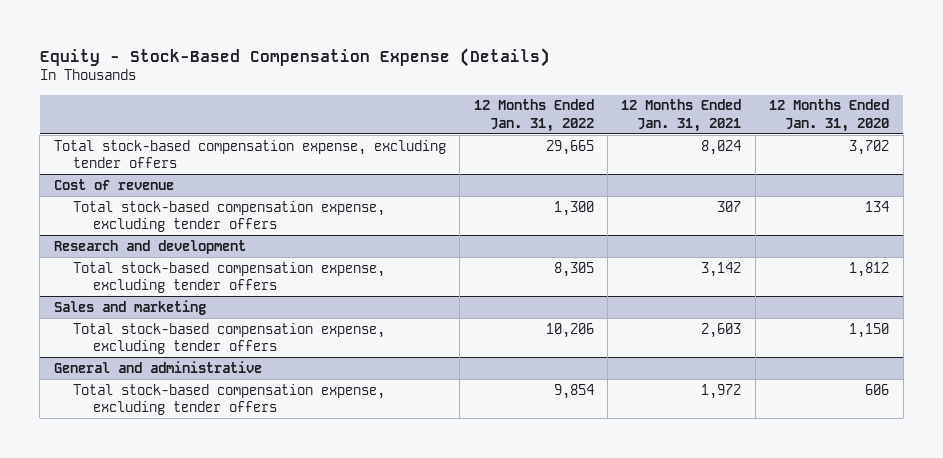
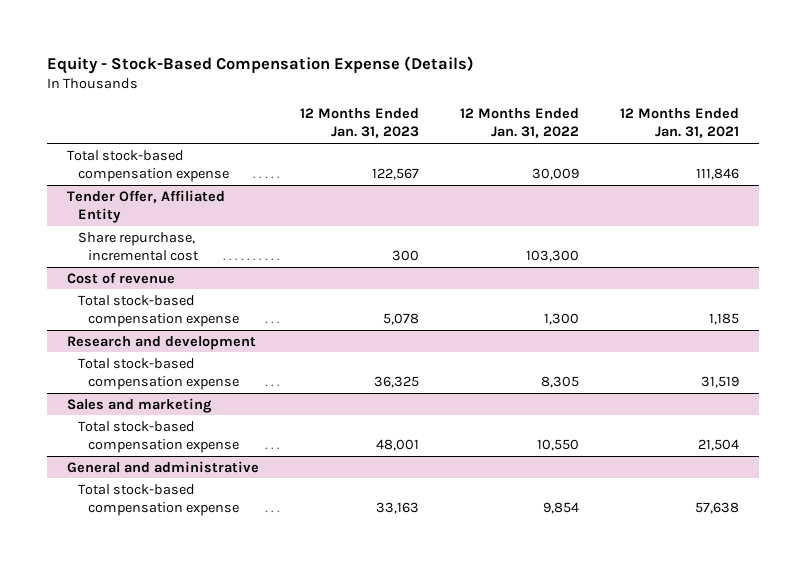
[769,99,890,132] 12 Months Ended Jan. 31, 2020 -> none
none -> [300,108,420,139] 12 Months Ended Jan. 31, 2023
[53,139,446,169] Total stock-based compensation expense, excluding tender offers -> [67,149,229,182] Total stock-based compensation expense
[545,139,594,155] 29,665 -> [531,167,579,180] 30,009
[701,139,742,155] 8,024 -> [695,167,739,180] 111,846
none -> [67,189,226,223] Tender Offer, Affiliated Entity
none -> [77,231,200,261] Share repurchase, incremental cost
[73,200,386,233] Total stock-based compensation expense, excluding tender offers -> [77,294,240,327] Total stock-based compensation expense
[717,200,742,212] 307 -> [708,312,739,325] 1,185
[73,261,386,294] Total stock-based compensation expense, excluding tender offers -> [77,357,240,390] Total stock-based compensation expense
[701,261,742,277] 3,142 -> [700,375,739,388] 31,519
[73,322,386,355] Total stock-based compensation expense, excluding tender offers -> [77,420,240,453] Total stock-based compensation expense
[545,322,594,338] 10,206 -> [536,438,579,451] 10,550
[701,322,742,338] 2,603 -> [697,438,739,451] 21,504
[73,383,386,416] Total stock-based compensation expense, excluding tender offers -> [77,483,240,516] Total stock-based compensation expense
[701,383,742,399] 1,972 -> [694,501,739,514] 57,638

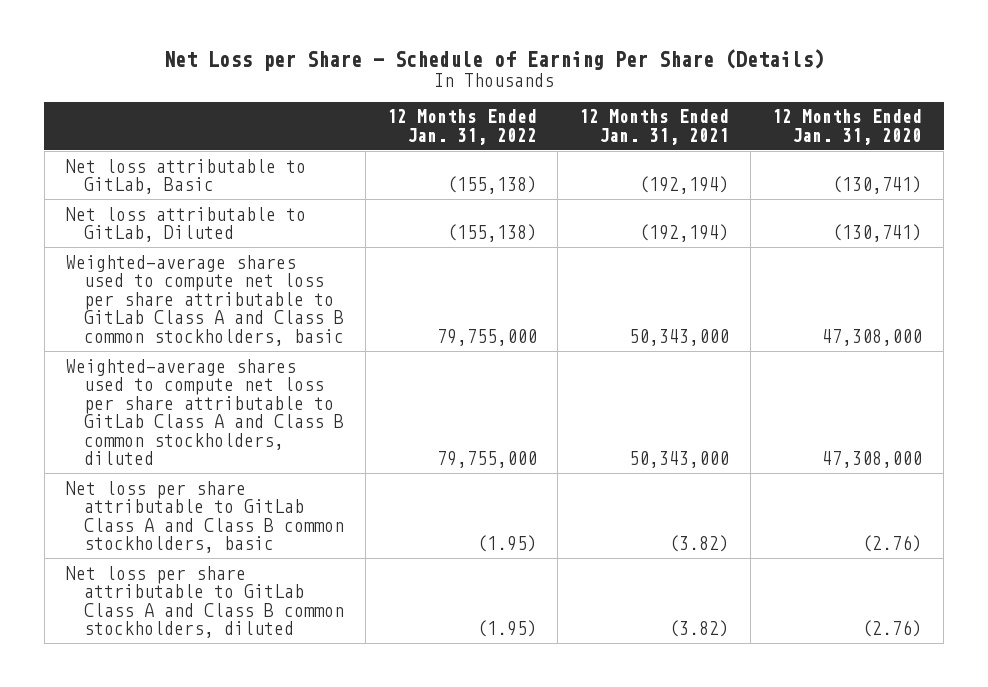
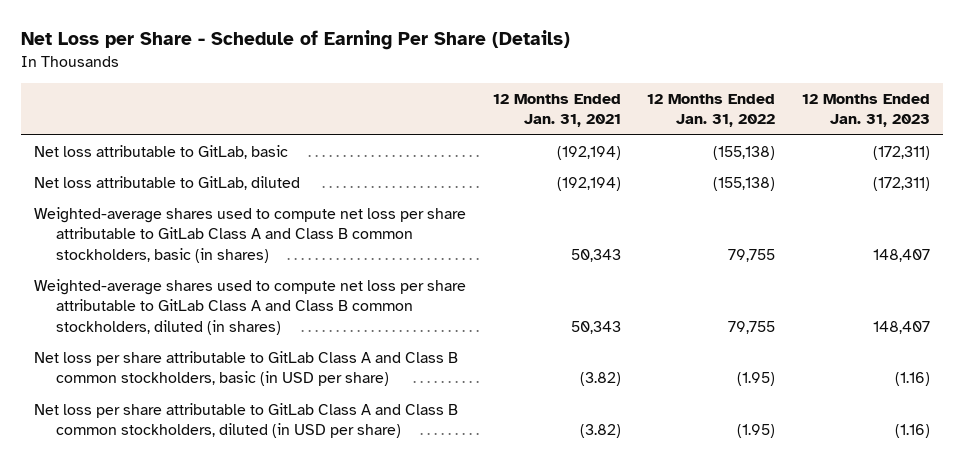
[772,109,923,145] 12 Months Ended Jan. 31, 2020 -> none
none -> [801,93,930,128] 12 Months Ended Jan. 31, 2023
[65,158,306,195] Net loss attributable to GitLab, Basic -> [34,145,289,160] Net loss attributable to GitLab, basic
[65,206,306,243] Net loss attributable to GitLab, Diluted -> [34,176,301,191] Net loss attributable to GitLab, diluted
[65,254,344,346] Weighted-average shares used to compute net loss per share attributable to GitLab Class A and Class B common stockholders, basic -> [34,207,467,263] Weighted-average shares used to compute net loss per share attributable to GitLab Class A and Class B common stockholders, basic (in shares)
[436,328,537,346] 79,755,000 -> [728,248,776,262] 79,755
[629,328,730,346] 50,343,000 -> [570,248,621,262] 50,343
[65,358,344,466] Weighted-average shares used to compute net loss per share attributable to GitLab Class A and Class B common stockholders, diluted -> [34,279,467,335] Weighted-average shares used to compute net loss per share attributable to GitLab Class A and Class B common stockholders, diluted (in shares)
[436,451,537,469] 79,755,000 -> [728,320,776,334] 79,755
[629,451,730,469] 50,343,000 -> [570,320,621,334] 50,343
[65,480,344,554] Net loss per share attributable to GitLab Class A and Class B common stockholders, basic -> [34,351,459,387] Net loss per share attributable to GitLab Class A and Class B common stockholders, basic (in USD per share)
[65,565,344,639] Net loss per share attributable to GitLab Class A and Class B common stockholders, diluted -> [34,403,459,439] Net loss per share attributable to GitLab Class A and Class B common stockholders, diluted (in USD per share)

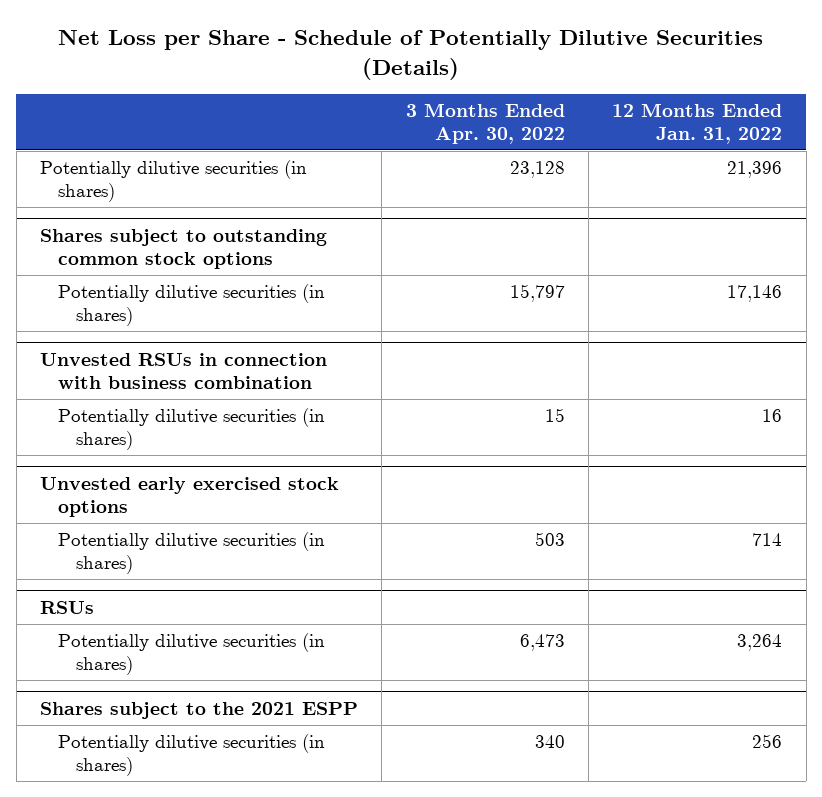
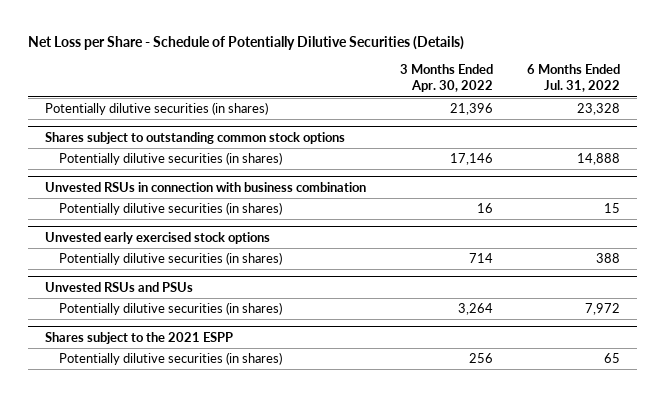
[612,102,783,144] 12 Months Ended Jan. 31, 2022 -> none
none -> [527,64,621,93] 6 Months Ended Jul. 31, 2022
[509,161,565,179] 23,128 -> [450,103,494,116] 21,396
[509,284,565,303] 15,797 -> [450,153,494,166] 17,146
[544,408,565,423] 15 -> [477,203,494,214] 16
[40,600,95,614] RSUs -> none
[534,532,565,547] 503 -> [469,253,494,264] 714
none -> [45,282,194,293] Unvested RSUs and PSUs
[519,634,565,652] 6,473 -> [458,303,494,316] 3,264
[534,735,565,749] 340 -> [469,353,494,364] 256

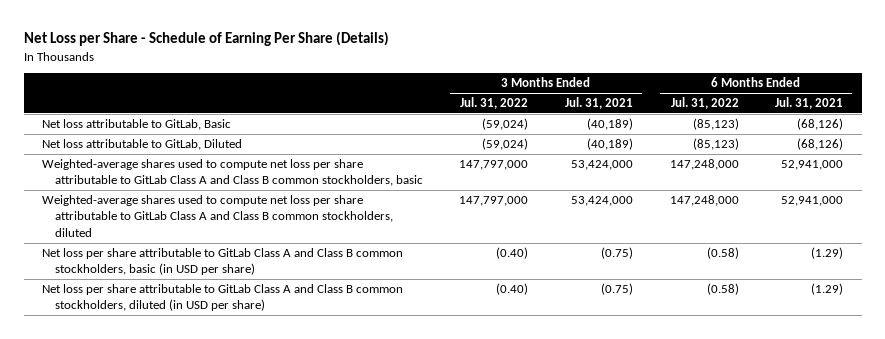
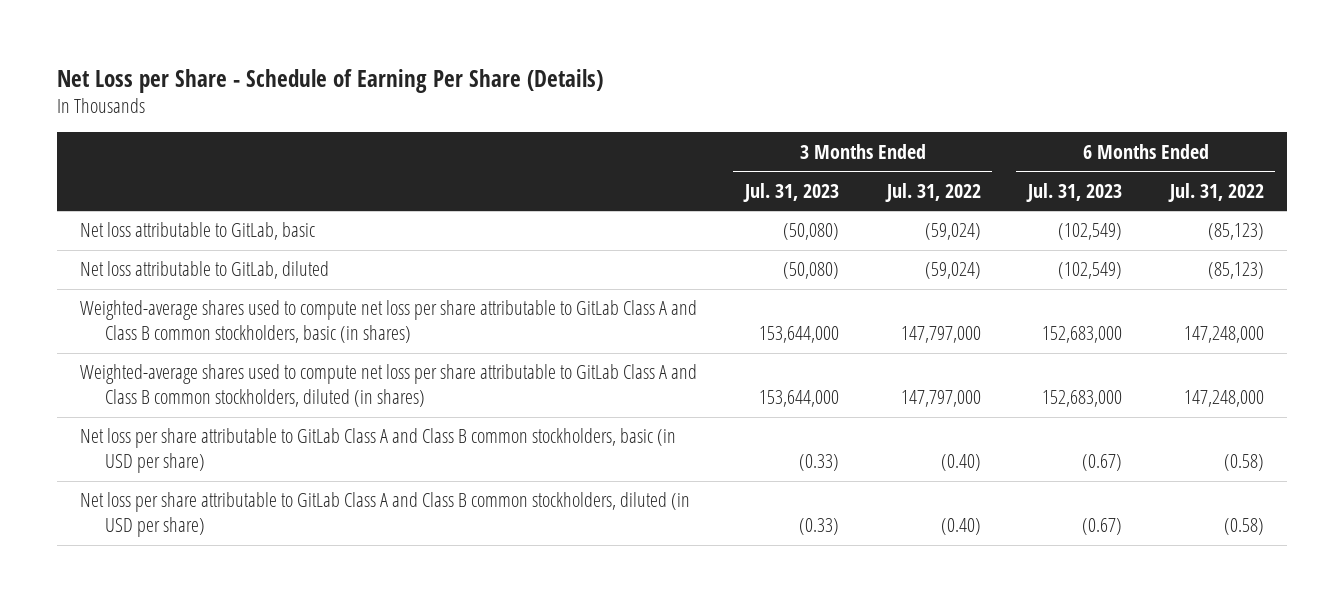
[564,97,633,110] Jul. 31, 2021 -> none
[775,97,844,110] Jul. 31, 2021 -> none
none -> [742,182,839,202] Jul. 31, 2023
none -> [1026,182,1123,202] Jul. 31, 2023
[41,119,231,131] Net loss attributable to GitLab, Basic -> [80,222,316,241] Net loss attributable to GitLab, basic
[41,139,242,151] Net loss attributable to GitLab, Diluted -> [80,261,330,280] Net loss attributable to GitLab, diluted
[41,159,423,187] Weighted-average shares used to compute net loss per share attributable to GitLab Class A and Class B common stockholders, basic -> [80,300,698,344] Weighted-average shares used to compute net loss per share attributable to GitLab Class A and Class B common stockholders, basic (in shares)
[41,195,393,237] Weighted-average shares used to compute net loss per share attributable to GitLab Class A and Class B common stockholders, diluted -> [80,364,698,408] Weighted-average shares used to compute net loss per share attributable to GitLab Class A and Class B common stockholders, diluted (in shares)

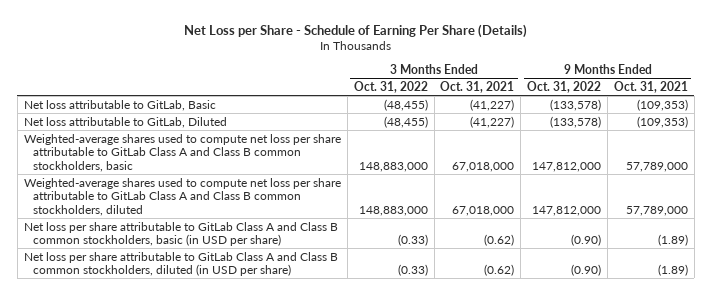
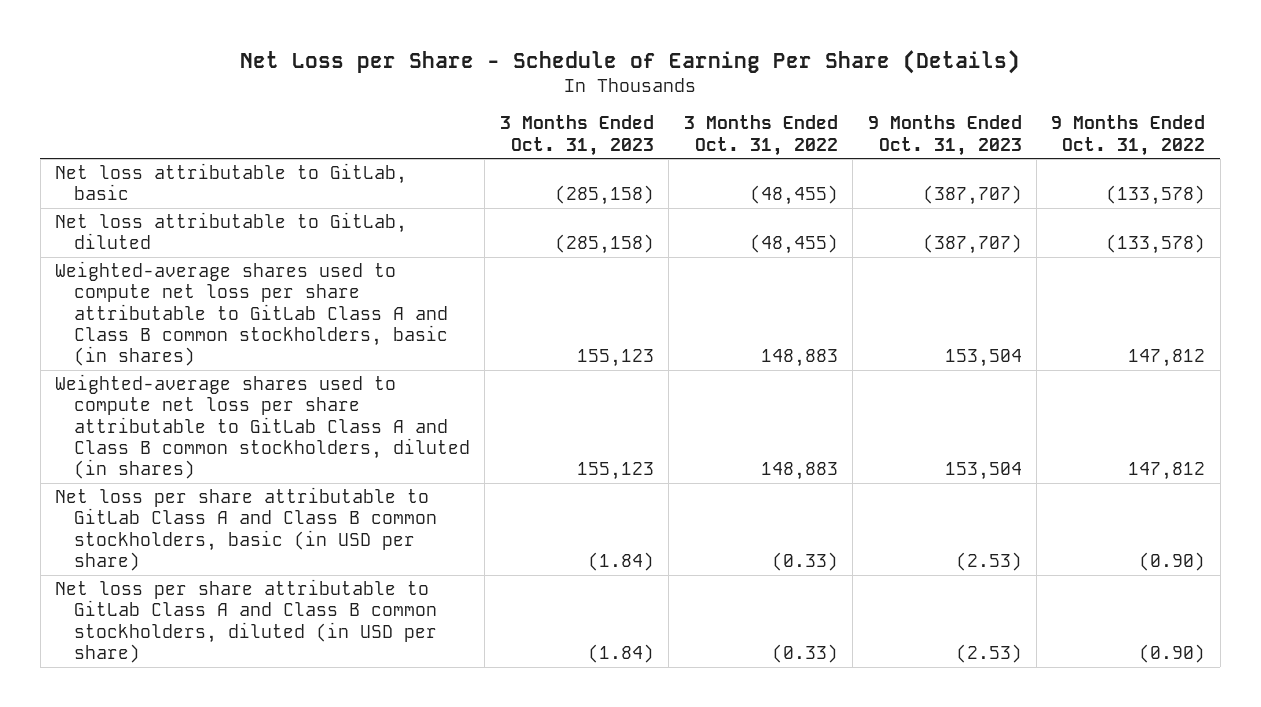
[440,81,515,94] Oct. 31, 2021 -> none
[614,81,689,94] Oct. 31, 2021 -> none
none -> [499,115,654,156] 3 Months Ended Oct. 31, 2023
none -> [867,115,1022,156] 9 Months Ended Oct. 31, 2023
[23,99,216,111] Net loss attributable to GitLab, Basic -> [55,163,408,201] Net loss attributable to GitLab, basic
[23,116,227,128] Net loss attributable to GitLab, Diluted -> [55,212,408,250] Net loss attributable to GitLab, diluted
[23,133,341,172] Weighted-average shares used to compute net loss per share attributable to GitLab Class A and Class B common stockholders, basic -> [55,261,448,367] Weighted-average shares used to compute net loss per share attributable to GitLab Class A and Class B common stockholders, basic (in shares)
[358,161,428,172] 148,883,000 -> [760,349,838,368] 148,883
[532,161,602,172] 147,812,000 -> [1128,349,1206,368] 147,812
[23,177,341,216] Weighted-average shares used to compute net loss per share attributable to GitLab Class A and Class B common stockholders, diluted -> [55,374,470,480] Weighted-average shares used to compute net loss per share attributable to GitLab Class A and Class B common stockholders, diluted (in shares)
[358,205,428,216] 148,883,000 -> [760,462,838,481] 148,883
[532,205,602,216] 147,812,000 -> [1128,462,1206,481] 147,812

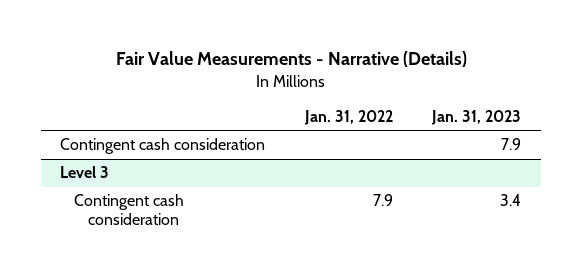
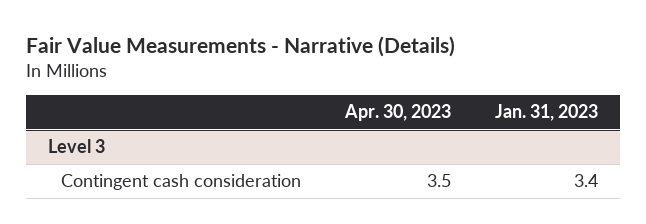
[303,109,393,125] Jan. 31, 2022 -> none
none -> [343,103,451,121] Apr. 30, 2023
[60,138,266,155] Contingent cash consideration -> none

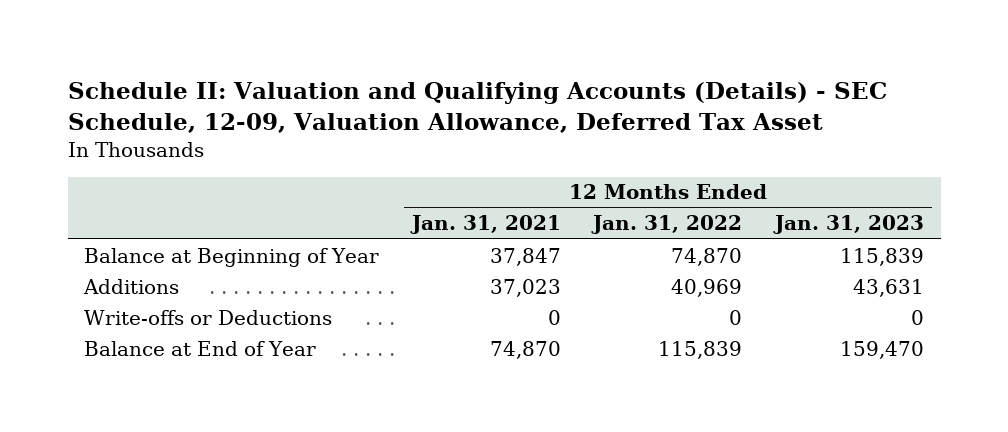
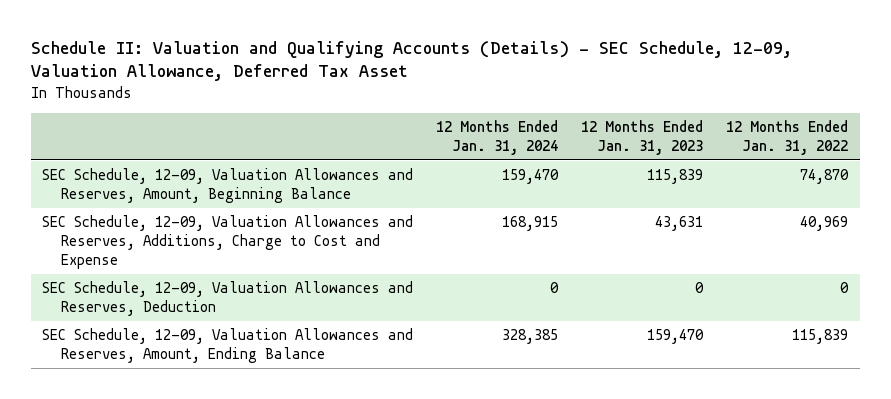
[409,215,561,235] Jan. 31, 2021 -> none
none -> [436,120,559,156] 12 Months Ended Jan. 31, 2024
[83,247,379,267] Balance at Beginning of Year -> [42,168,414,204] SEC Schedule, 12-09, Valuation Allowances and Reserves, Amount, Beginning Balance
[82,278,179,294] Additions -> [42,215,414,270] SEC Schedule, 12-09, Valuation Allowances and Reserves, Additions, Charge to Cost and Expense
[83,309,332,325] Write-offs or Deductions -> [42,281,414,317] SEC Schedule, 12-09, Valuation Allowances and Reserves, Deduction
[83,340,316,356] Balance at End of Year -> [42,328,414,364] SEC Schedule, 12-09, Valuation Allowances and Reserves, Amount, Ending Balance

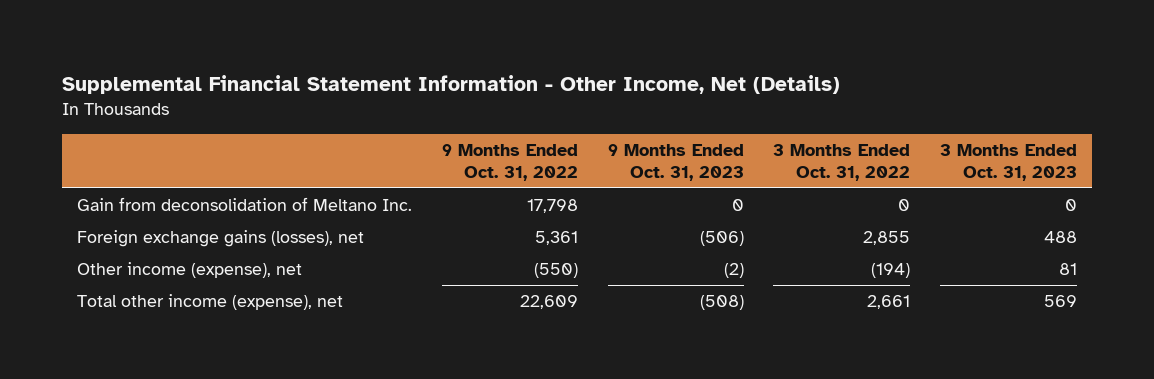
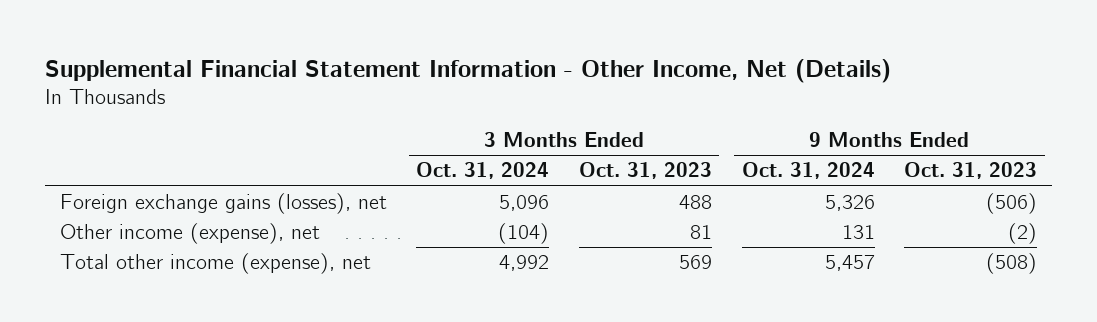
[442,143,579,182] 9 Months Ended Oct. 31, 2022 -> none
[773,143,911,182] 3 Months Ended Oct. 31, 2022 -> none
none -> [416,162,550,180] Oct. 31, 2024
none -> [741,162,875,180] Oct. 31, 2024
[77,197,413,212] Gain from deconsolidation of Meltano Inc. -> none

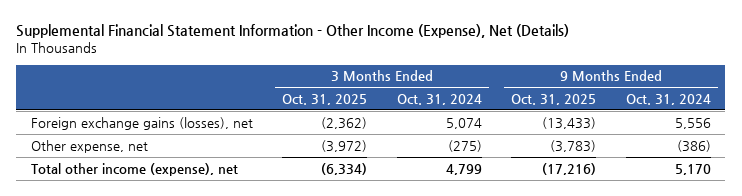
[44,58,891,83] Supplemental Financial Statement Information - Other Income, Net (Details) -> [16,24,570,39] Supplemental Financial Statement Information - Other Income (Expense), Net (Details)
[578,162,712,180] Oct. 31, 2023 -> none
[904,162,1038,180] Oct. 31, 2023 -> none
none -> [282,93,368,105] Oct. 31, 2025
none -> [511,93,597,105] Oct. 31, 2025
[499,195,550,212] 5,096 -> [445,117,482,129] 5,074
[824,195,875,212] 5,326 -> [674,117,711,129] 5,556
[59,223,320,245] Other income (expense), net -> [31,139,149,153] Other expense, net
[498,223,550,245] (104) -> [447,139,482,152] (275)
[841,225,875,240] 131 -> [676,139,711,152] (386)
[499,255,550,272] 4,992 -> [445,163,482,175] 4,799
[824,255,875,272] 5,457 -> [674,163,711,175] 5,170

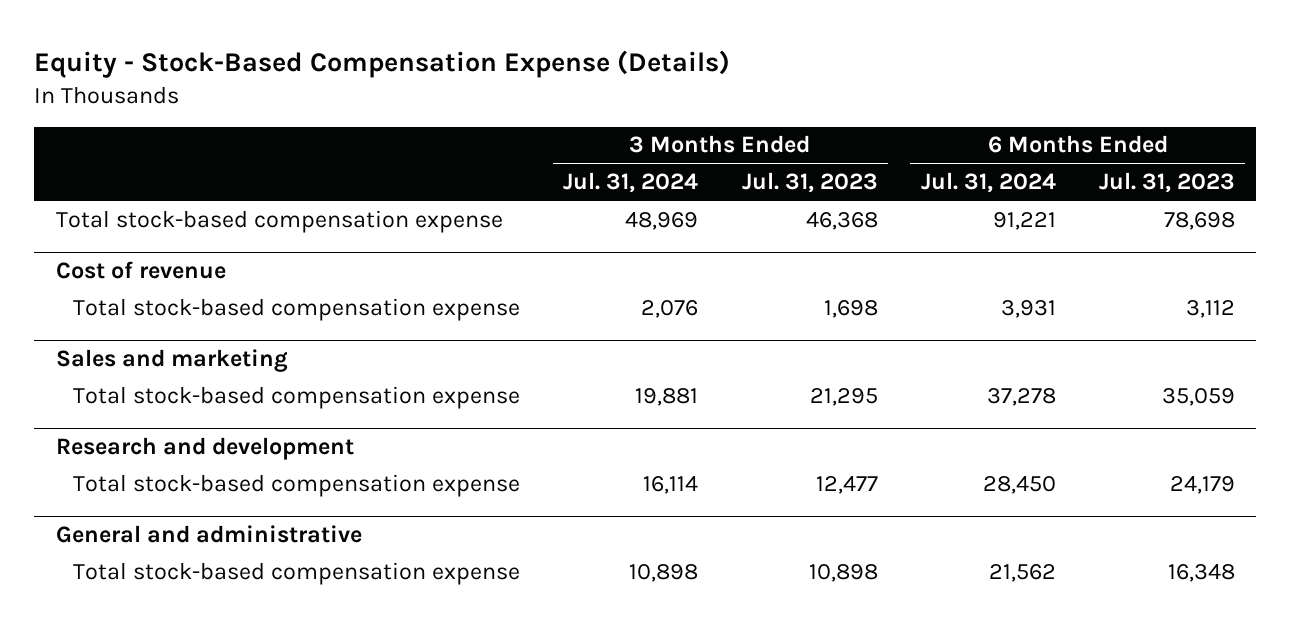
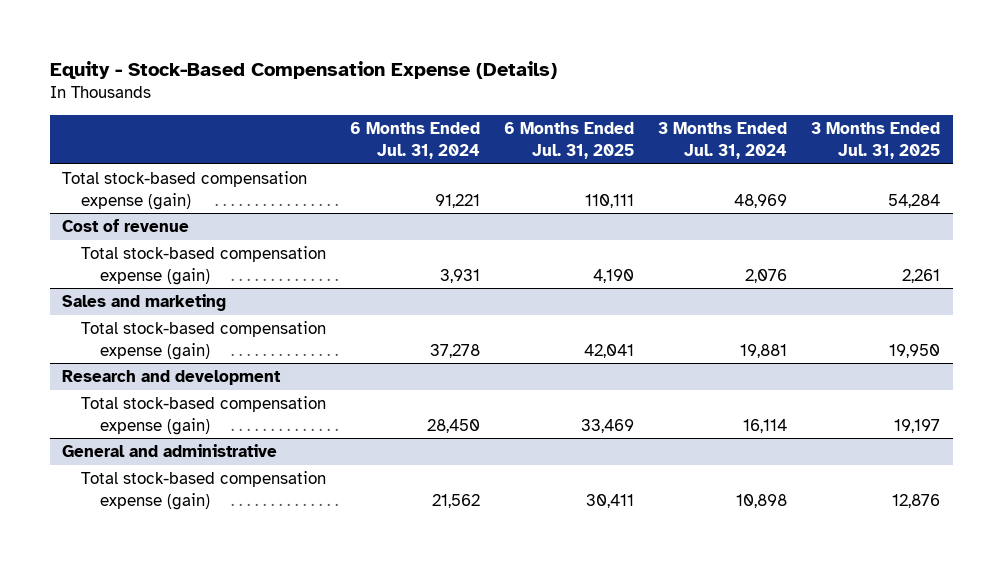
[741,172,878,194] Jul. 31, 2023 -> none
[1098,172,1235,194] Jul. 31, 2023 -> none
none -> [504,122,635,159] 6 Months Ended Jul. 31, 2025
none -> [811,122,941,159] 3 Months Ended Jul. 31, 2025
[55,209,503,233] Total stock-based compensation expense -> [61,171,307,210] Total stock-based compensation expense (gain)
[73,297,521,321] Total stock-based compensation expense -> [80,246,326,285] Total stock-based compensation expense (gain)
[73,385,521,409] Total stock-based compensation expense -> [80,321,326,360] Total stock-based compensation expense (gain)
[73,473,521,497] Total stock-based compensation expense -> [80,396,326,435] Total stock-based compensation expense (gain)
[73,561,521,585] Total stock-based compensation expense -> [80,471,326,510] Total stock-based compensation expense (gain)

